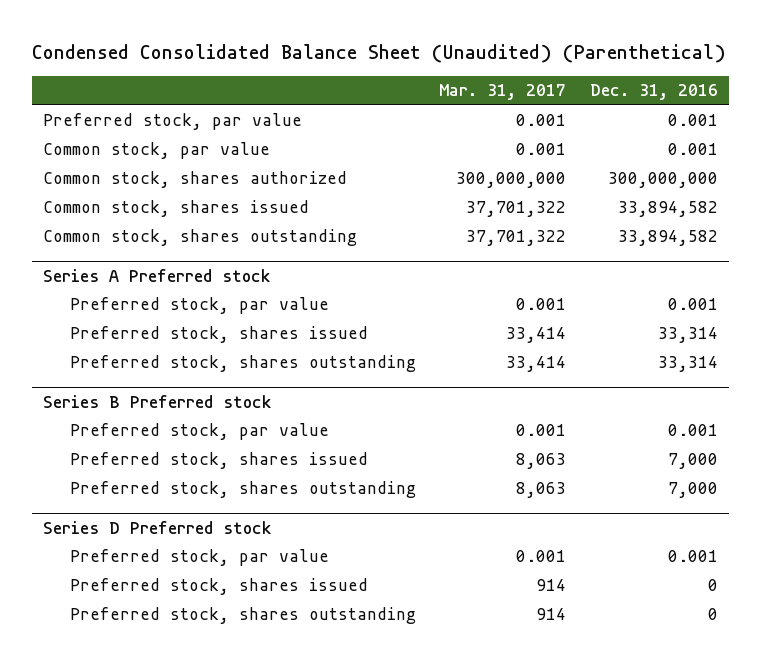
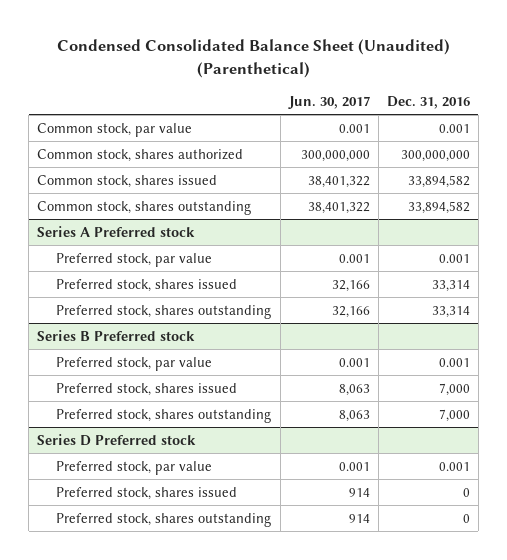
[439,84,567,101] Mar. 31, 2017 -> none
none -> [287,96,370,110] Jun. 30, 2017
[43,113,303,131] Preferred stock, par value -> none

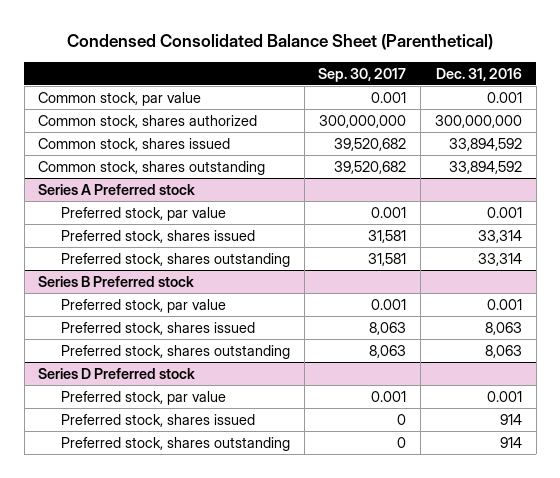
[56,39,450,78] Condensed Consolidated Balance Sheet (Unaudited) (Parenthetical) -> [67,33,494,50] Condensed Consolidated Balance Sheet (Parenthetical)
[287,96,370,110] Jun. 30, 2017 -> none
none -> [318,67,407,82] Sep. 30, 2017
[407,174,470,188] 33,894,582 -> [448,137,522,151] 33,894,592
[407,200,470,214] 33,894,582 -> [448,160,522,174] 33,894,592
[438,382,470,396] 7,000 -> [484,321,522,335] 8,063
[438,408,470,422] 7,000 -> [484,344,522,358] 8,063
[462,487,470,497] 0 -> [499,413,522,425] 914
[462,513,470,523] 0 -> [499,436,522,448] 914

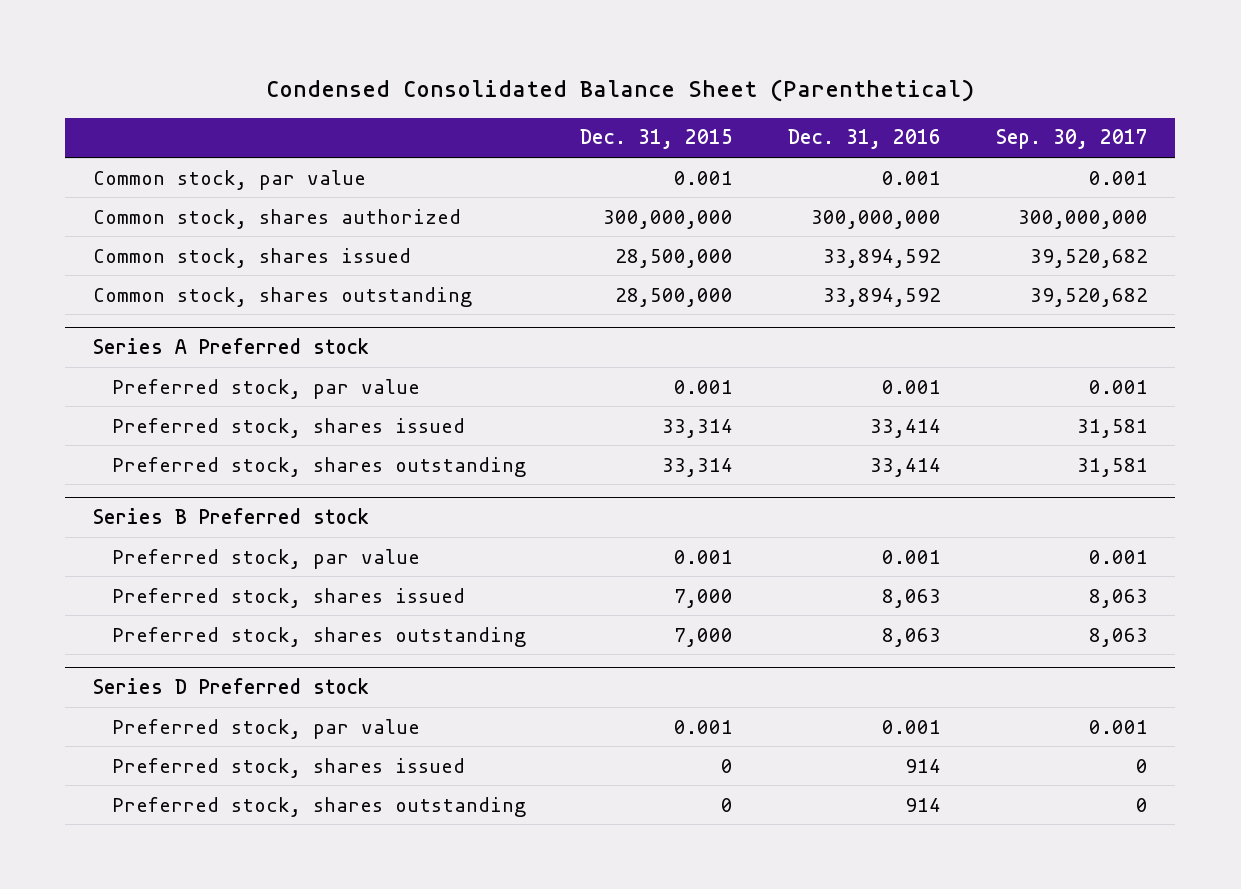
none -> [580,129,734,150] Dec. 31, 2015
[477,229,522,243] 33,314 -> [870,418,942,438] 33,414
[477,252,522,266] 33,314 -> [870,457,942,477] 33,414

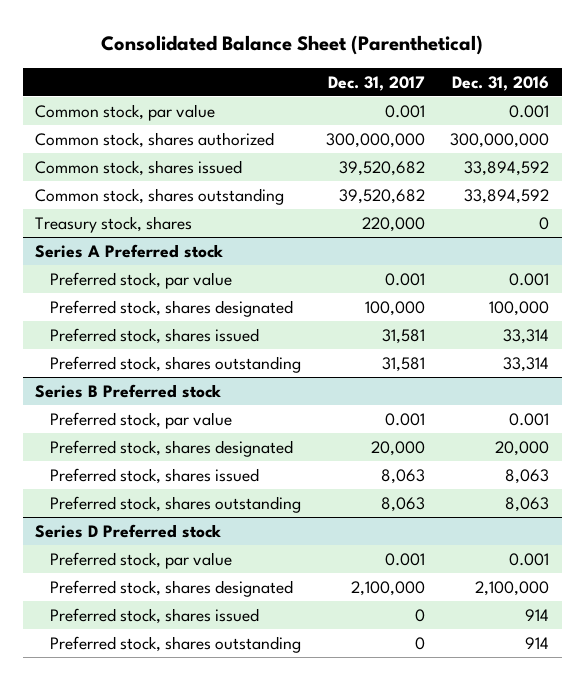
[266,79,975,103] Condensed Consolidated Balance Sheet (Parenthetical) -> [101,35,484,56] Consolidated Balance Sheet (Parenthetical)
[580,129,734,150] Dec. 31, 2015 -> none
[996,129,1149,150] Sep. 30, 2017 -> none
none -> [328,75,426,91] Dec. 31, 2017
none -> [35,215,193,233] Treasury stock, shares
none -> [50,299,294,317] Preferred stock, shares designated
[870,418,942,438] 33,414 -> [503,328,550,344] 33,314
[870,457,942,477] 33,414 -> [503,356,550,372] 33,314
none -> [50,439,294,457] Preferred stock, shares designated
none -> [50,579,294,597] Preferred stock, shares designated

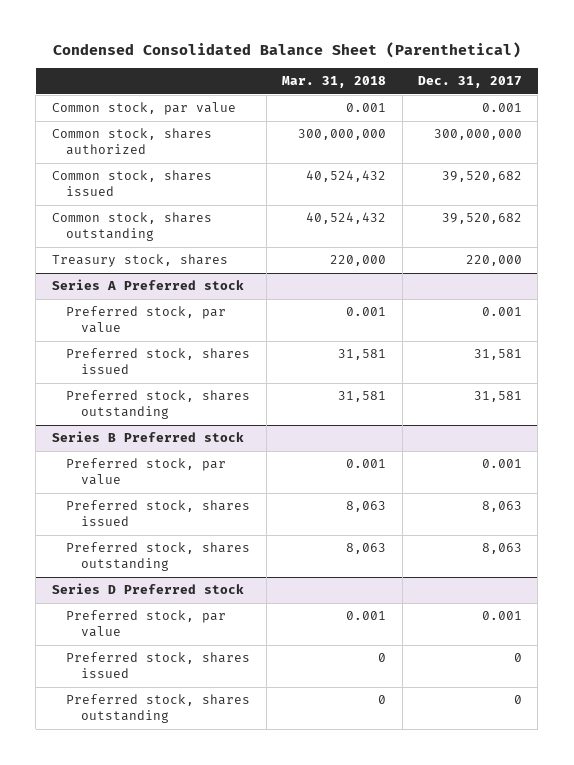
[101,35,484,56] Consolidated Balance Sheet (Parenthetical) -> [52,42,521,59] Condensed Consolidated Balance Sheet (Parenthetical)
[452,75,550,91] Dec. 31, 2016 -> none
none -> [282,76,387,89] Mar. 31, 2018
[50,299,294,317] Preferred stock, shares designated -> none
[50,439,294,457] Preferred stock, shares designated -> none
[50,579,294,597] Preferred stock, shares designated -> none

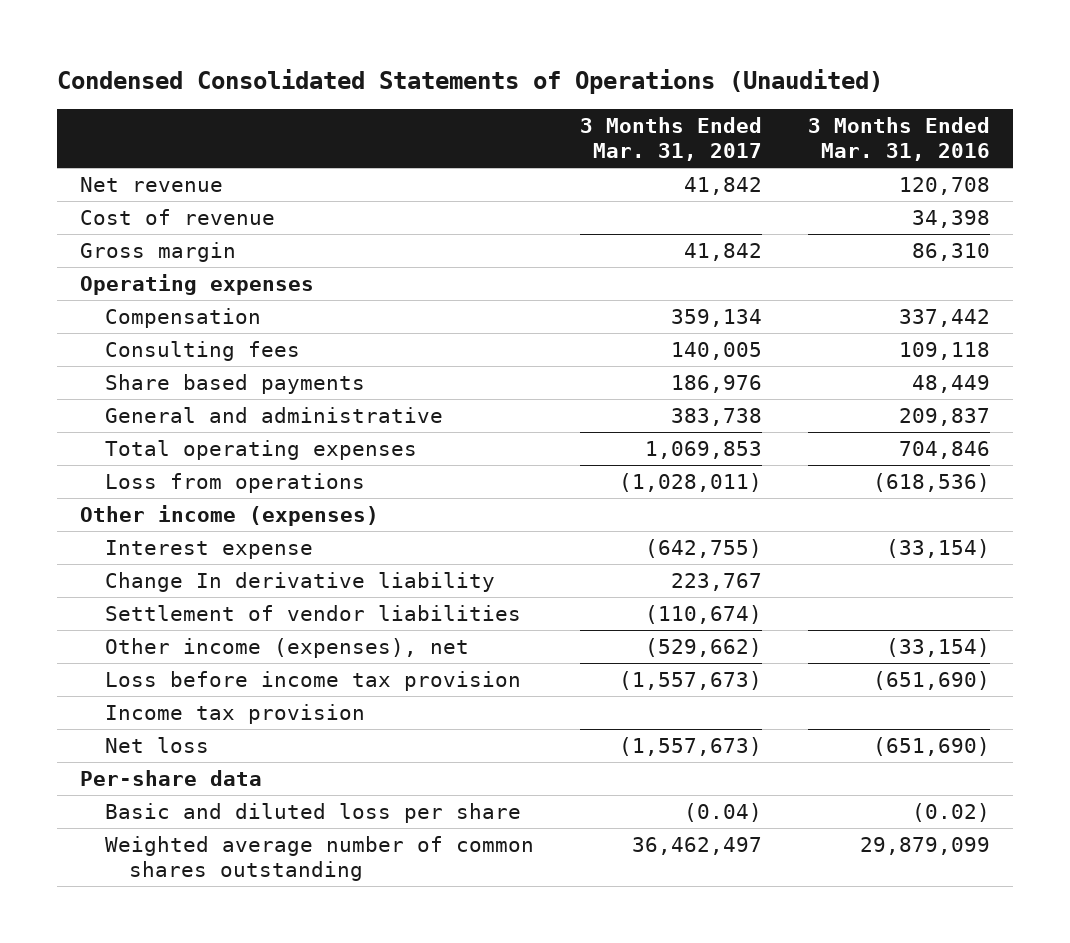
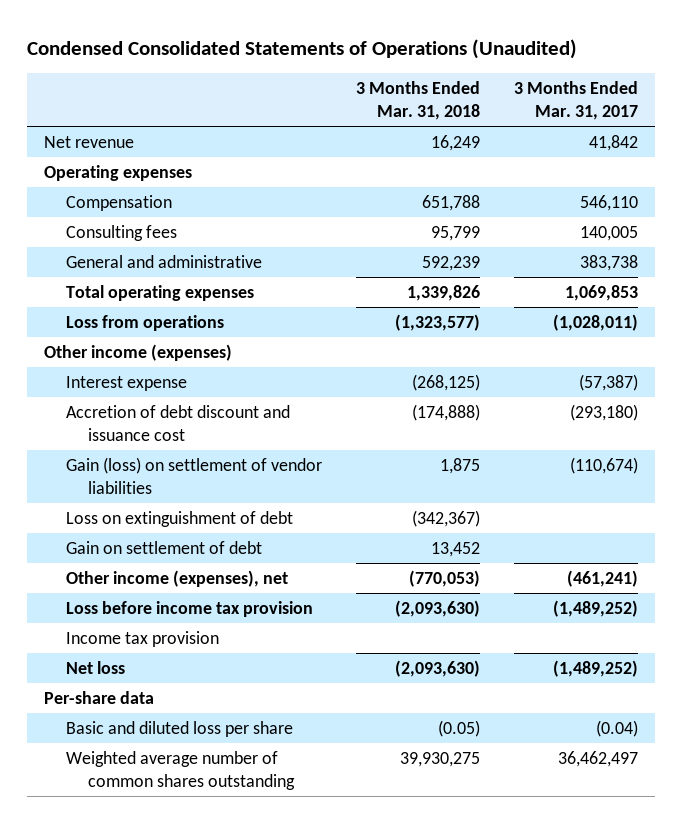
[807,117,990,161] 3 Months Ended Mar. 31, 2016 -> none
none -> [355,80,480,121] 3 Months Ended Mar. 31, 2018
[80,208,276,225] Cost of revenue -> none
[80,241,237,262] Gross margin -> none
[670,308,762,327] 359,134 -> [579,194,638,211] 546,110
[104,373,365,394] Share based payments -> none
[104,571,495,592] Change In derivative liability -> none
[644,538,762,558] (642,755) -> [578,373,638,391] (57,387)
none -> [65,404,290,441] Accretion of debt discount and issuance cost
[104,604,521,621] Settlement of vendor liabilities -> [65,456,322,494] Gain (loss) on settlement of vendor liabilities
none -> [65,510,293,527] Loss on extinguishment of debt
none -> [65,540,262,554] Gain on settlement of debt
[644,637,762,657] (529,662) -> [566,569,638,587] (461,241)
[618,670,762,690] (1,557,673) -> [552,599,638,617] (1,489,252)
[618,736,762,756] (1,557,673) -> [552,659,638,677] (1,489,252)

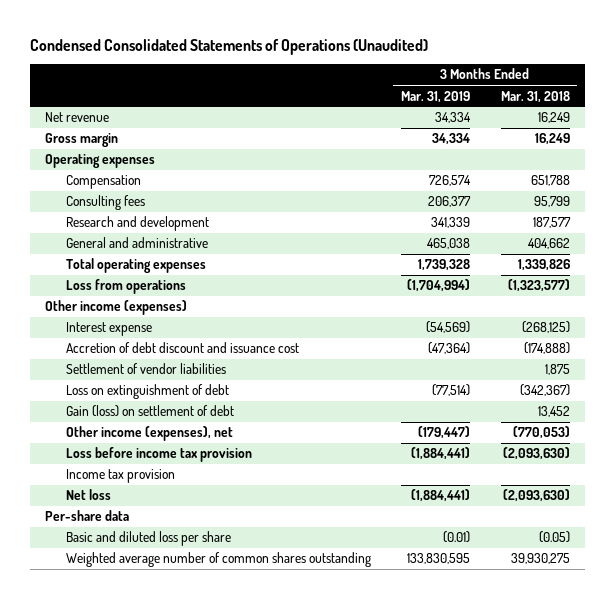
[513,80,638,121] 3 Months Ended Mar. 31, 2017 -> none
none -> [401,90,471,103] Mar. 31, 2019
none -> [45,133,119,148] Gross margin
none -> [65,216,209,232] Research and development
[421,255,480,271] 592,239 -> [527,238,570,250] 404,662
[65,456,322,494] Gain (loss) on settlement of vendor liabilities -> [65,363,226,375] Settlement of vendor liabilities
[65,540,262,554] Gain on settlement of debt -> [65,405,234,418] Gain (loss) on settlement of debt

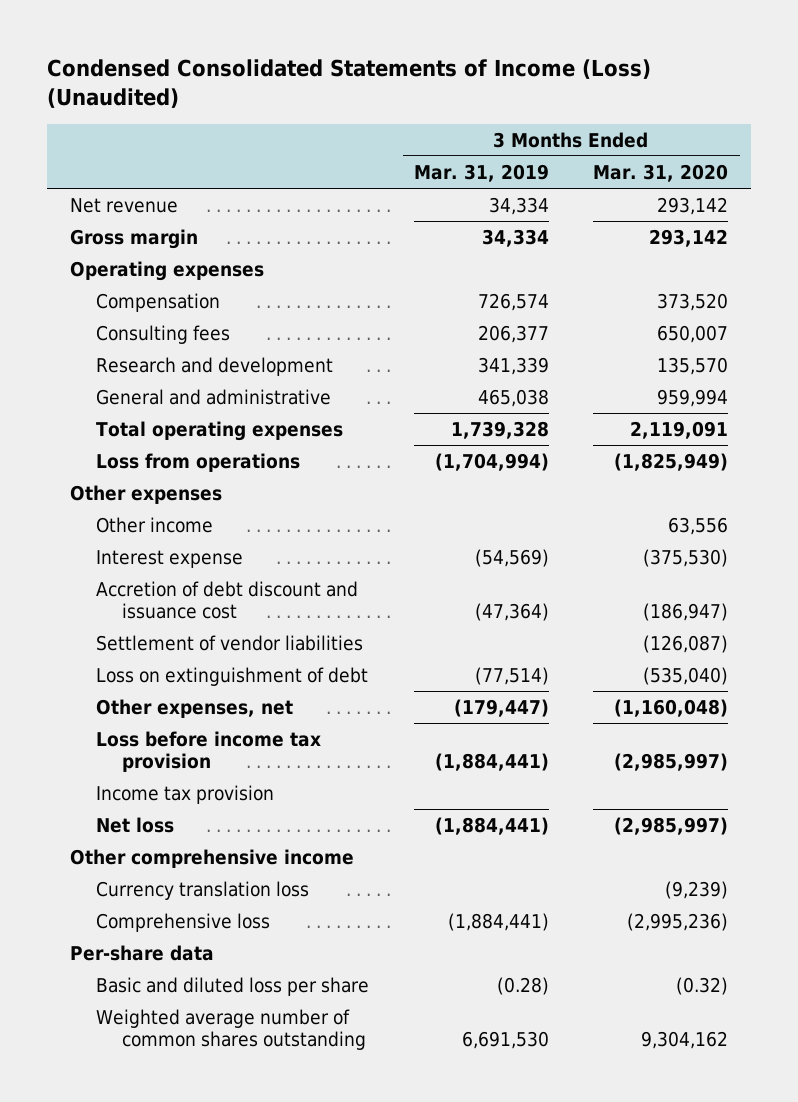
[29,38,428,55] Condensed Consolidated Statements of Operations (Unaudited) -> [47,59,652,109] Condensed Consolidated Statements of Income (Loss) (Unaudited)
[500,90,570,103] Mar. 31, 2018 -> none
none -> [593,163,729,182] Mar. 31, 2020
[45,300,188,316] Other income (expenses) -> [69,484,222,504] Other expenses
none -> [95,516,213,533] Other income
[65,405,234,418] Gain (loss) on settlement of debt -> none
[65,426,233,442] Other income (expenses), net -> [95,698,293,718] Other expenses, net
none -> [69,848,354,868] Other comprehensive income
none -> [95,880,309,900] Currency translation loss
none -> [95,912,270,932] Comprehensive loss
[443,531,471,544] (0.01) -> [496,976,549,995] (0.28)
[407,553,471,565] 133,830,595 -> [461,1030,549,1049] 6,691,530

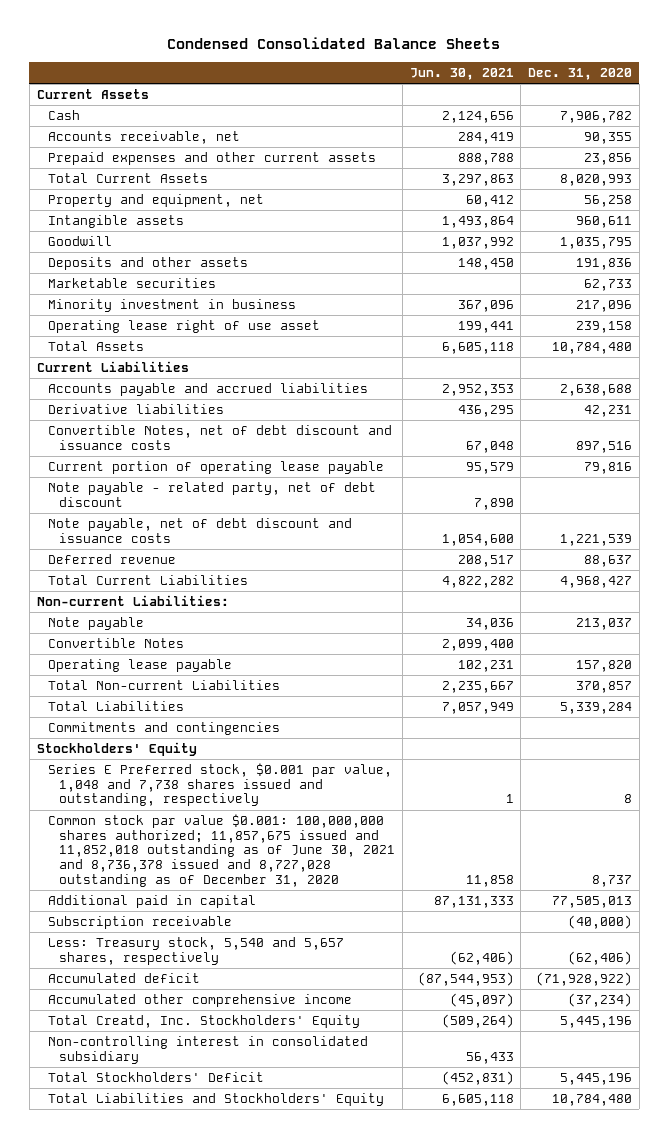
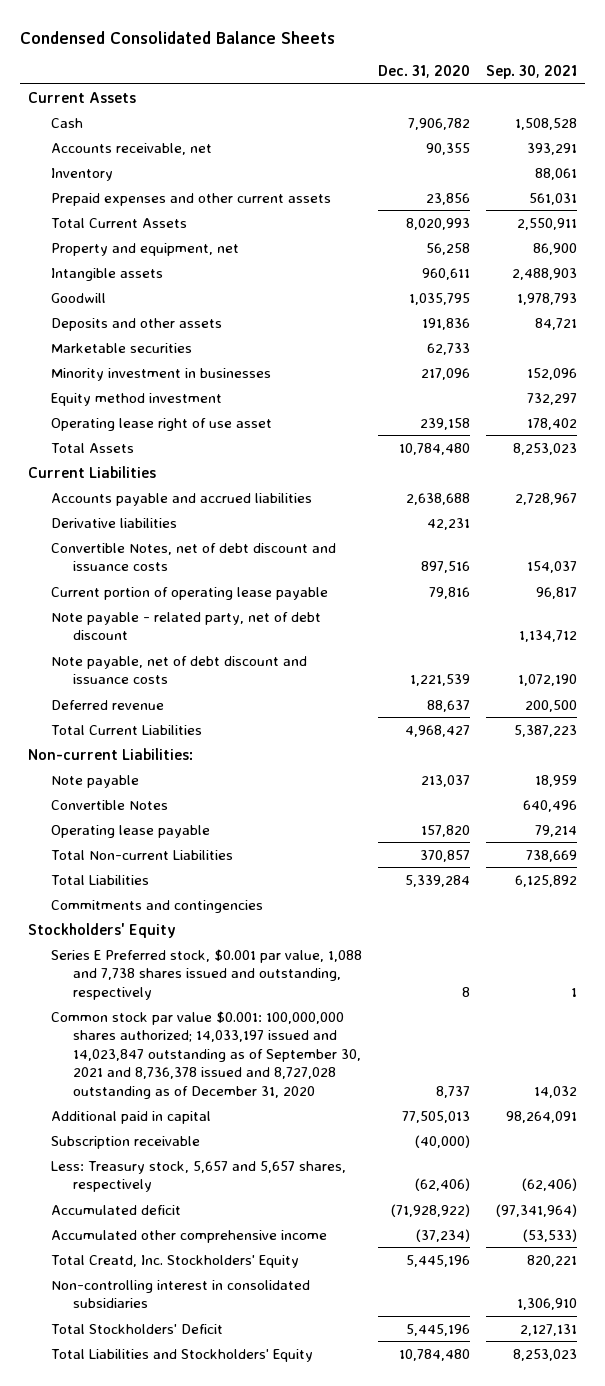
[409,67,514,80] Jun. 30, 2021 -> none
none -> [485,65,577,80] Sep. 30, 2021
none -> [50,167,113,181] Inventory
[48,299,297,313] Minority investment in business -> [50,367,271,381] Minority investment in businesses
none -> [50,392,222,406] Equity method investment
[48,763,393,807] Series E Preferred stock, $0.001 par value, 1,048 and 7,738 shares issued and outstanding, respectively -> [50,948,362,1000] Series E Preferred stock, $0.001 par value, 1,088 and 7,738 shares issued and outstanding, respectively
[48,814,396,887] Common stock par value $0.001: 100,000,000 shares authorized; 11,857,675 issued and 11,852,018 outstanding as of June 30, 2021 and 8,736,378 issued and 8,727,028 outstanding as of December 31, 2020 -> [50,1010,361,1099] Common stock par value $0.001: 100,000,000 shares authorized; 14,033,197 issued and 14,023,847 outstanding as of September 30, 2021 and 8,736,378 issued and 8,727,028 outstanding as of December 31, 2020
[48,937,345,965] Less: Treasury stock, 5,540 and 5,657 shares, respectively -> [50,1160,346,1193] Less: Treasury stock, 5,657 and 5,657 shares, respectively
[48,1036,369,1064] Non-controlling interest in consolidated subsidiary -> [50,1279,310,1309] Non-controlling interest in consolidated subsidiaries

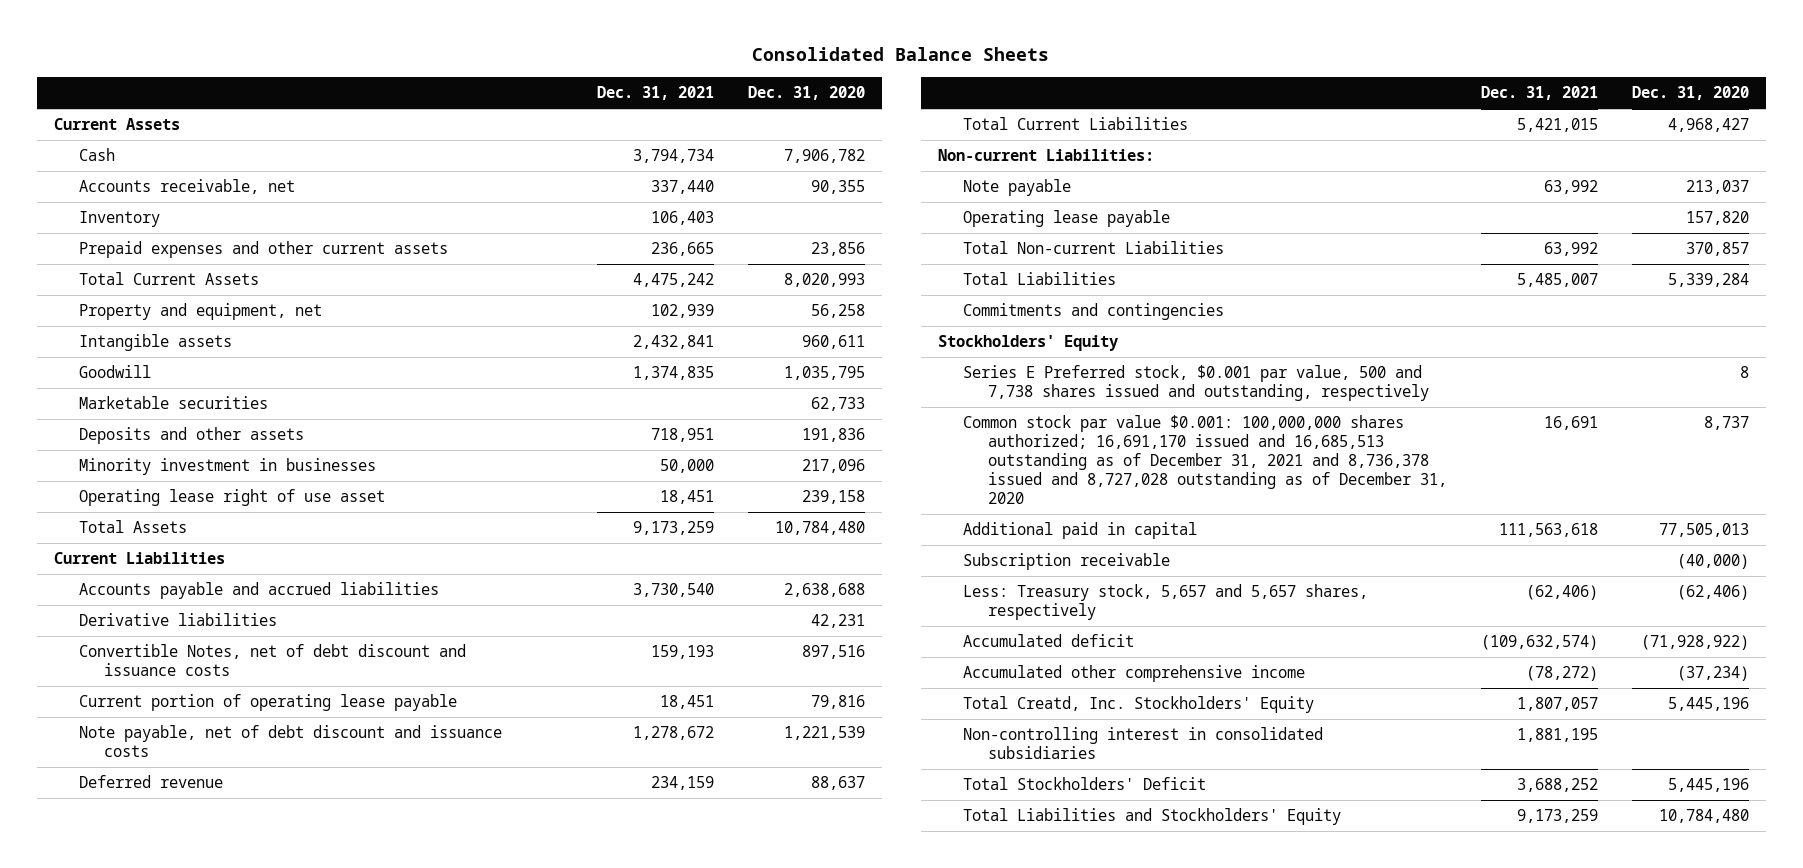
[20,30,336,44] Condensed Consolidated Balance Sheets -> [752,47,1050,62] Consolidated Balance Sheets
[485,65,577,80] Sep. 30, 2021 -> none
none -> [596,86,714,101] Dec. 31, 2021
[50,317,222,331] Deposits and other assets -> [78,427,304,445] Deposits and other assets
[50,392,222,406] Equity method investment -> none
[50,611,321,641] Note payable - related party, net of debt discount -> none
[50,799,168,810] Convertible Notes -> none
[50,948,362,1000] Series E Preferred stock, $0.001 par value, 1,088 and 7,738 shares issued and outstanding, respectively -> [962,365,1429,402] Series E Preferred stock, $0.001 par value, 500 and 7,738 shares issued and outstanding, respectively
[50,1010,361,1099] Common stock par value $0.001: 100,000,000 shares authorized; 14,033,197 issued and 14,023,847 outstanding as of September 30, 2021 and 8,736,378 issued and 8,727,028 outstanding as of December 31, 2020 -> [962,415,1447,504] Common stock par value $0.001: 100,000,000 shares authorized; 16,691,170 issued and 16,685,513 outstanding as of December 31, 2021 and 8,736,378 issued and 8,727,028 outstanding as of December 31, 2020

